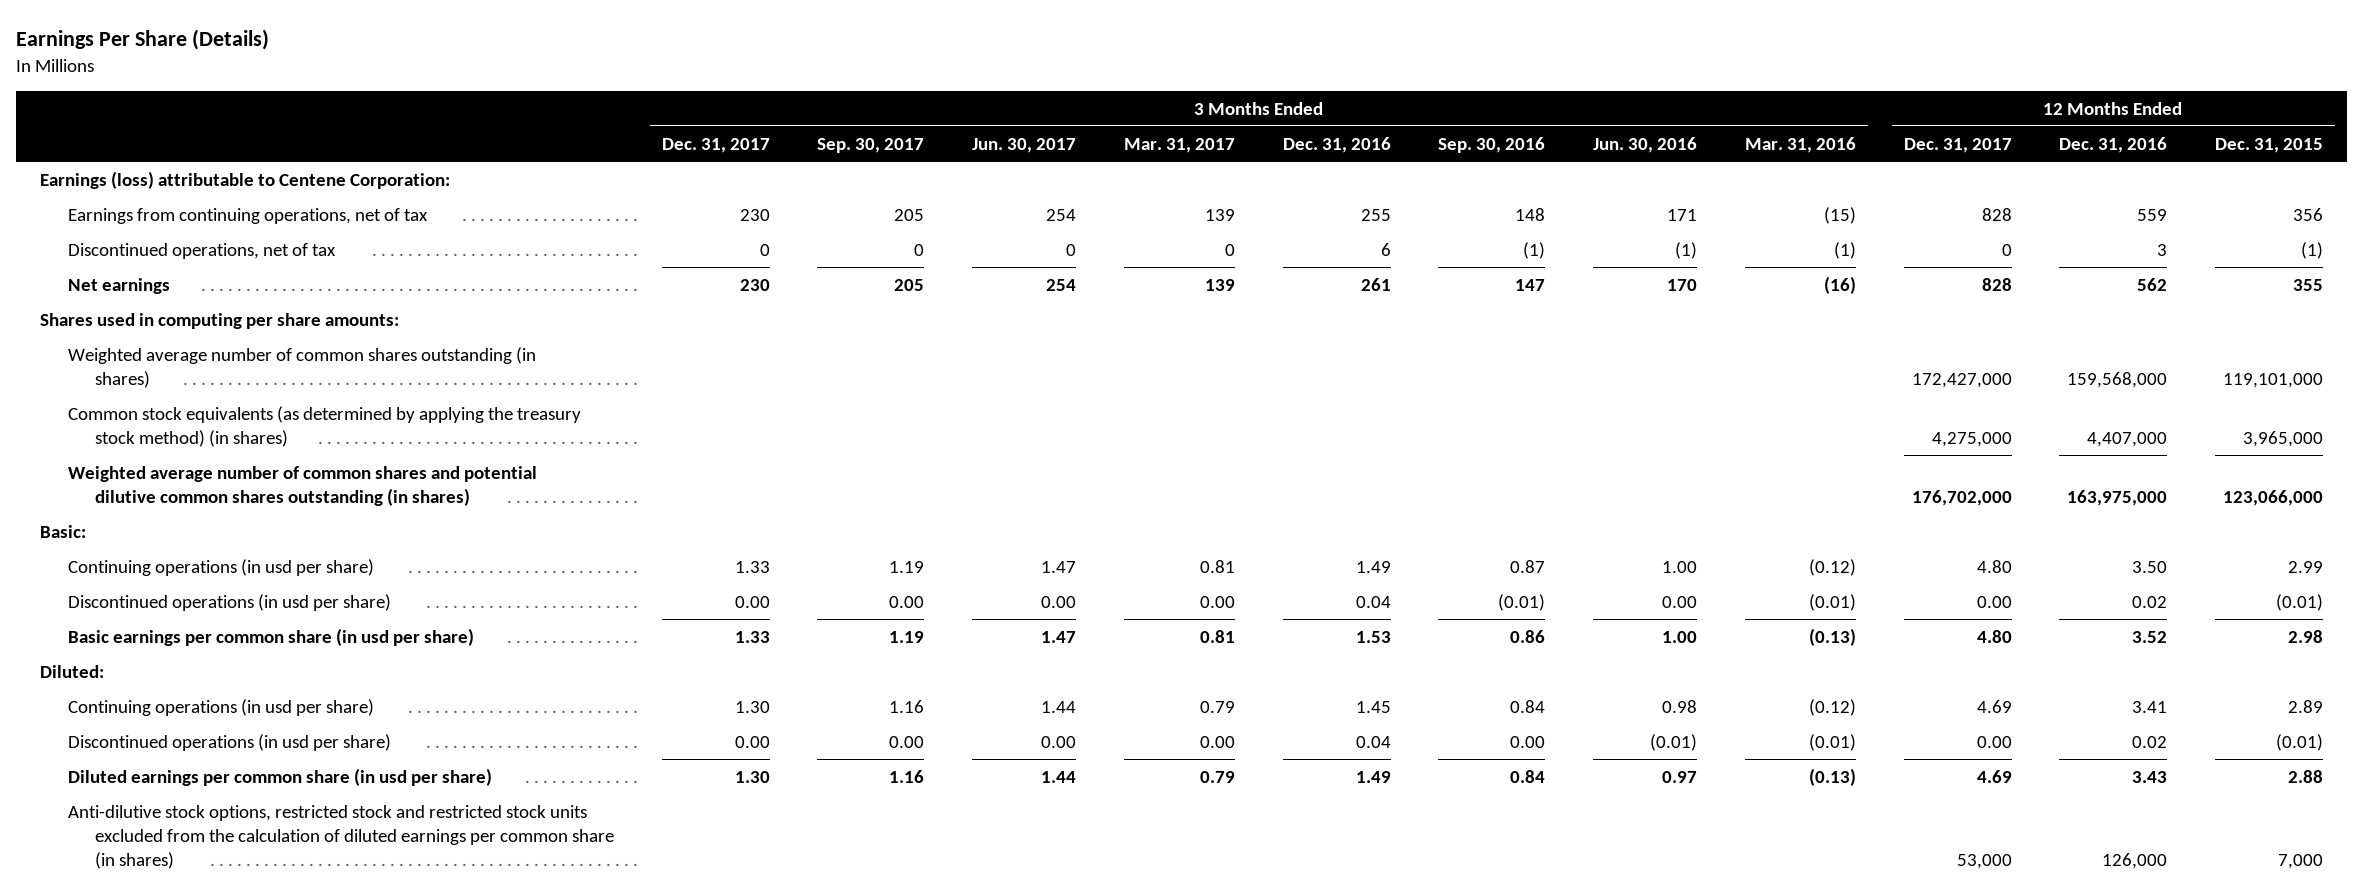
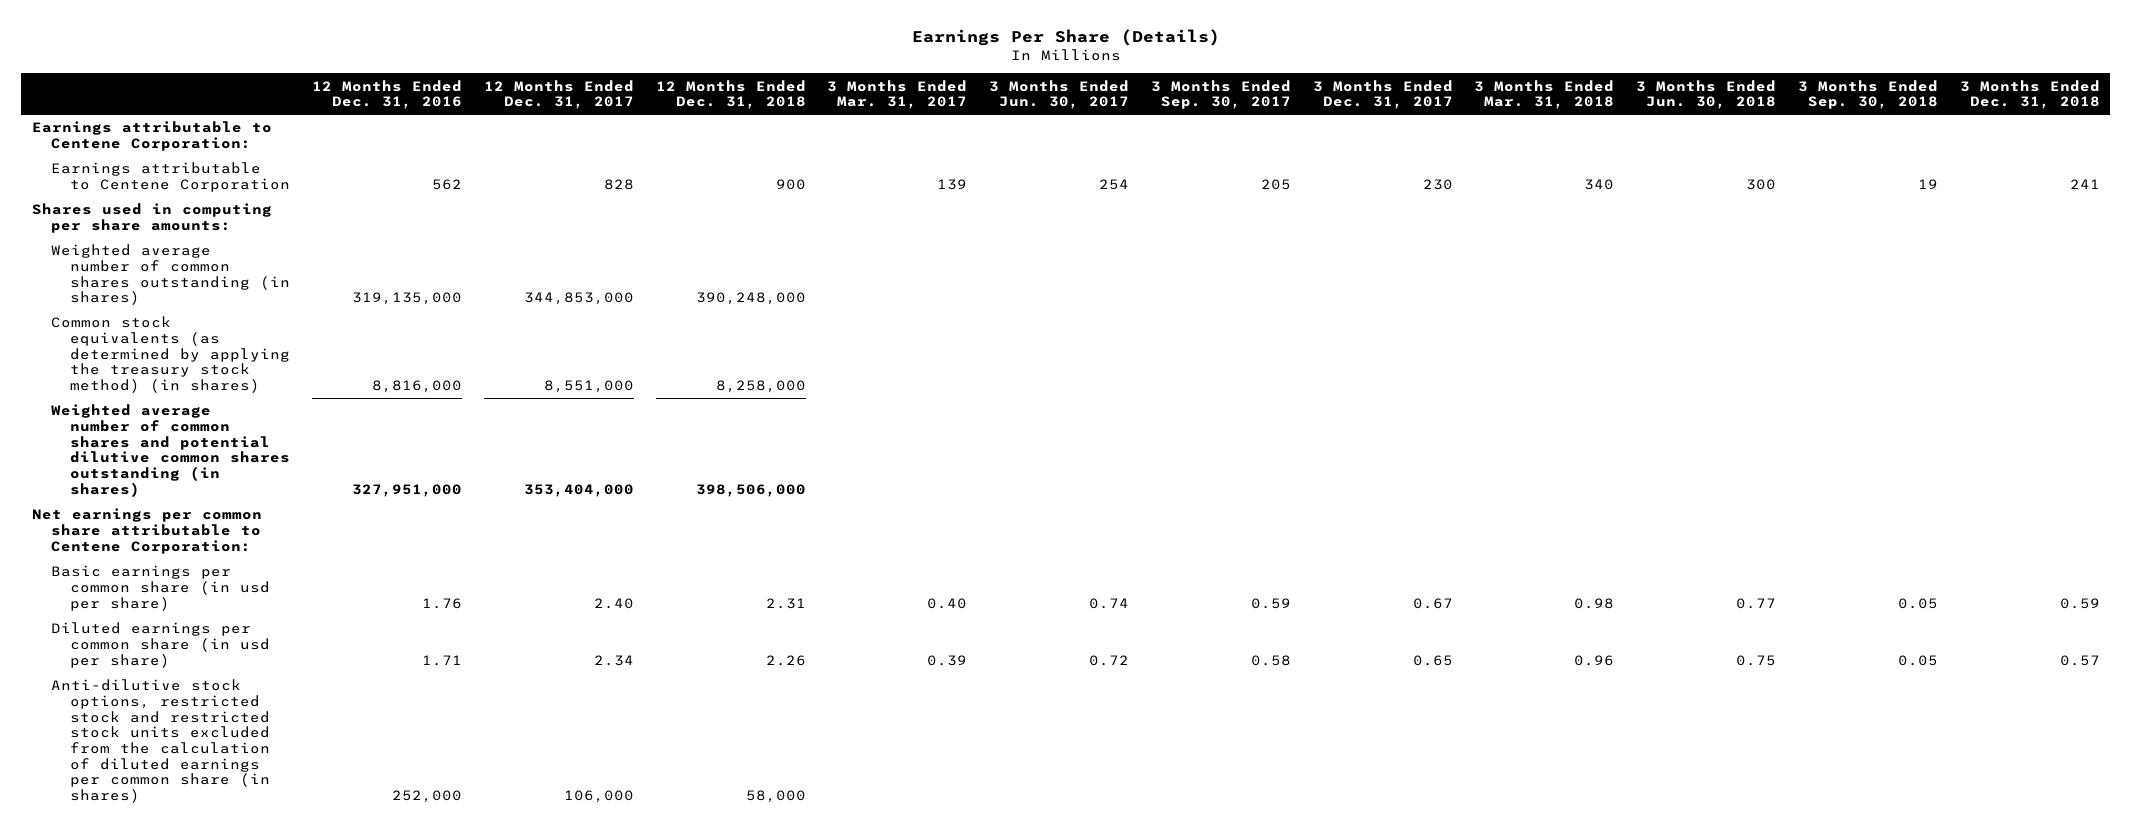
[1282,136,1391,153] Dec. 31, 2016 -> none
[1438,136,1546,153] Sep. 30, 2016 -> none
[1593,136,1698,153] Jun. 30, 2016 -> none
[1744,136,1856,153] Mar. 31, 2016 -> none
[2215,137,2324,153] Dec. 31, 2015 -> none
none -> [655,79,806,110] 12 Months Ended Dec. 31, 2018
none -> [1474,79,1615,110] 3 Months Ended Mar. 31, 2018
none -> [1636,79,1777,110] 3 Months Ended Jun. 30, 2018
none -> [1797,79,1938,110] 3 Months Ended Sep. 30, 2018
none -> [1959,79,2100,110] 3 Months Ended Dec. 31, 2018
[67,207,428,224] Earnings from continuing operations, net of tax -> none
[67,242,336,259] Discontinued operations, net of tax -> none
[40,170,451,189] Earnings (loss) attributable to Centene Corporation: -> [31,121,272,152] Earnings attributable to Centene Corporation:
[67,277,170,294] Net earnings -> [51,162,291,193] Earnings attributable to Centene Corporation
[40,524,87,538] Basic: -> none
[67,558,374,576] Continuing operations (in usd per share) -> none
[67,593,391,611] Discontinued operations (in usd per share) -> none
[40,664,105,678] Diluted: -> none
[67,698,374,716] Continuing operations (in usd per share) -> none
[67,733,391,751] Discontinued operations (in usd per share) -> none
[1911,372,2012,388] 172,427,000 -> [523,292,634,306] 344,853,000
[2067,371,2168,388] 159,568,000 -> [352,292,463,306] 319,135,000
[1931,431,2012,447] 4,275,000 -> [543,380,634,394] 8,551,000
[2087,431,2168,447] 4,407,000 -> [372,380,463,394] 8,816,000
[1911,489,2012,506] 176,702,000 -> [523,483,634,497] 353,404,000
[2067,489,2168,506] 163,975,000 -> [352,483,463,497] 327,951,000
none -> [31,508,262,554] Net earnings per common share attributable to Centene Corporation:
[734,630,770,643] 1.33 -> [1412,597,1453,609] 0.67
[889,630,925,643] 1.19 -> [1250,597,1291,609] 0.59
[1041,630,1077,643] 1.47 -> [1089,597,1130,609] 0.74
[1199,629,1235,643] 0.81 -> [927,597,968,609] 0.40
[1976,629,2012,643] 4.80 -> [593,597,634,609] 2.40
[2132,630,2168,643] 3.52 -> [422,597,463,609] 1.76
[734,770,770,783] 1.30 -> [1412,654,1453,666] 0.65
[889,769,925,783] 1.16 -> [1250,654,1291,666] 0.58
[1041,770,1077,783] 1.44 -> [1089,654,1130,666] 0.72
[1199,770,1235,783] 0.79 -> [927,654,968,666] 0.39
[1976,769,2012,783] 4.69 -> [593,654,634,666] 2.34
[2132,770,2168,783] 3.43 -> [422,654,463,666] 1.71
[1956,854,2012,870] 53,000 -> [563,790,634,804] 106,000
[2102,853,2168,870] 126,000 -> [392,790,463,804] 252,000

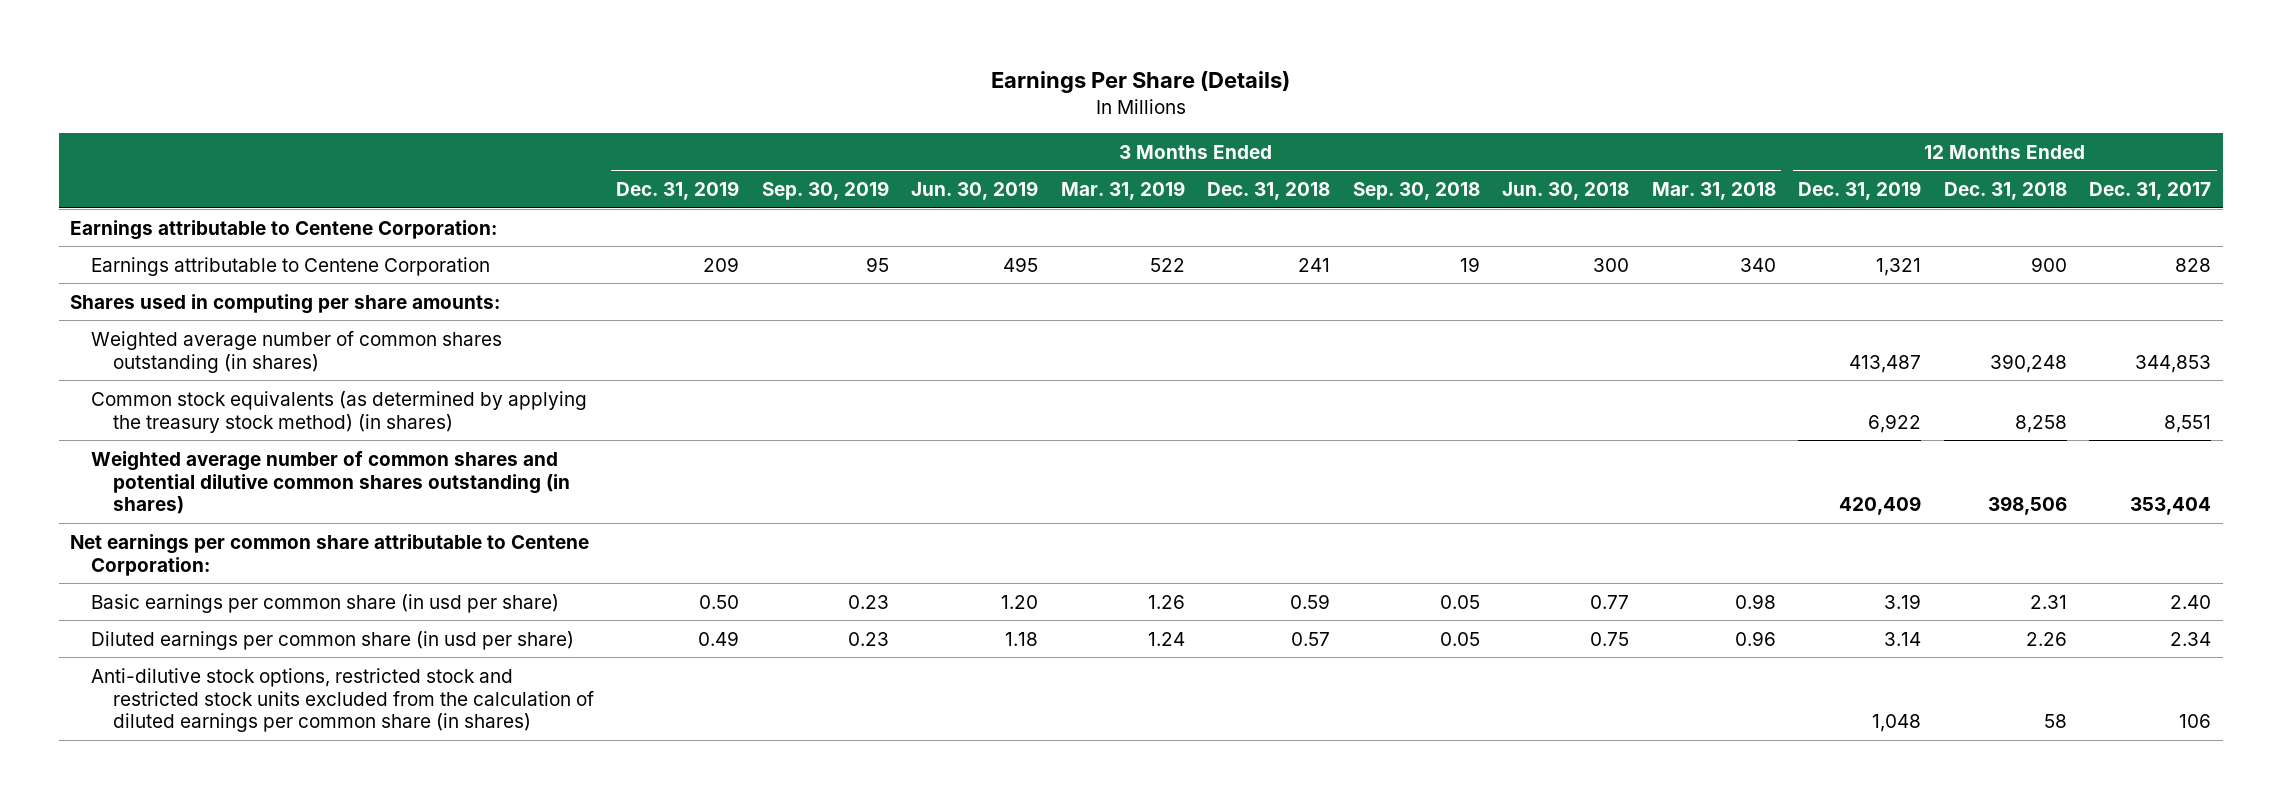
[312,79,463,110] 12 Months Ended Dec. 31, 2016 -> none
[827,79,968,110] 3 Months Ended Mar. 31, 2017 -> none
[989,79,1130,110] 3 Months Ended Jun. 30, 2017 -> none
[1150,79,1291,110] 3 Months Ended Sep. 30, 2017 -> none
[1312,79,1453,110] 3 Months Ended Dec. 31, 2017 -> none
none -> [616,180,740,200] Dec. 31, 2019
none -> [761,180,889,200] Sep. 30, 2019
none -> [911,180,1039,200] Jun. 30, 2019
none -> [1060,180,1185,200] Mar. 31, 2019
none -> [1798,180,1922,200] Dec. 31, 2019
[523,292,634,306] 344,853,000 -> [2135,354,2212,373] 344,853
[695,292,806,306] 390,248,000 -> [1989,353,2067,373] 390,248
[543,380,634,394] 8,551,000 -> [2164,414,2212,433] 8,551
[715,380,806,394] 8,258,000 -> [2014,414,2067,433] 8,258
[523,483,634,497] 353,404,000 -> [2130,497,2212,516] 353,404
[695,483,806,497] 398,506,000 -> [1987,496,2067,516] 398,506
[563,790,634,804] 106,000 -> [2179,714,2212,729] 106
[745,790,806,804] 58,000 -> [2043,714,2067,729] 58

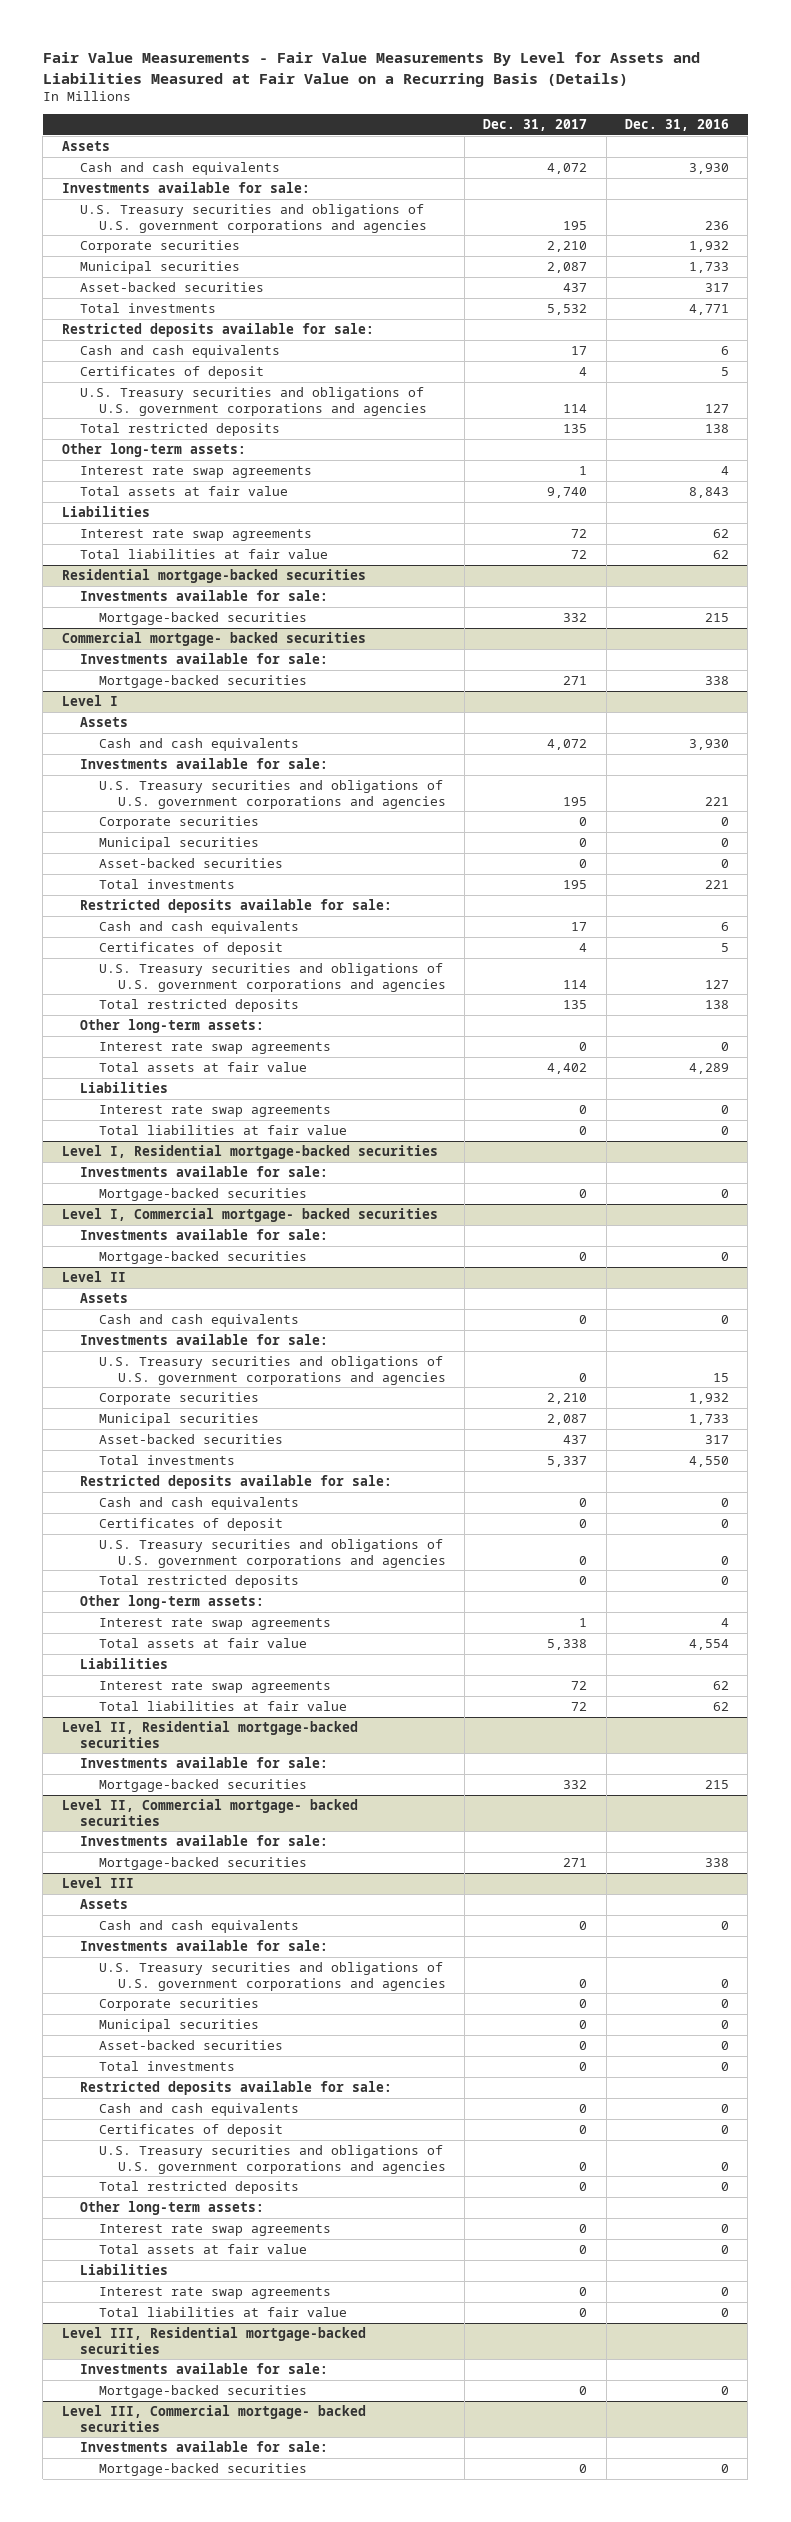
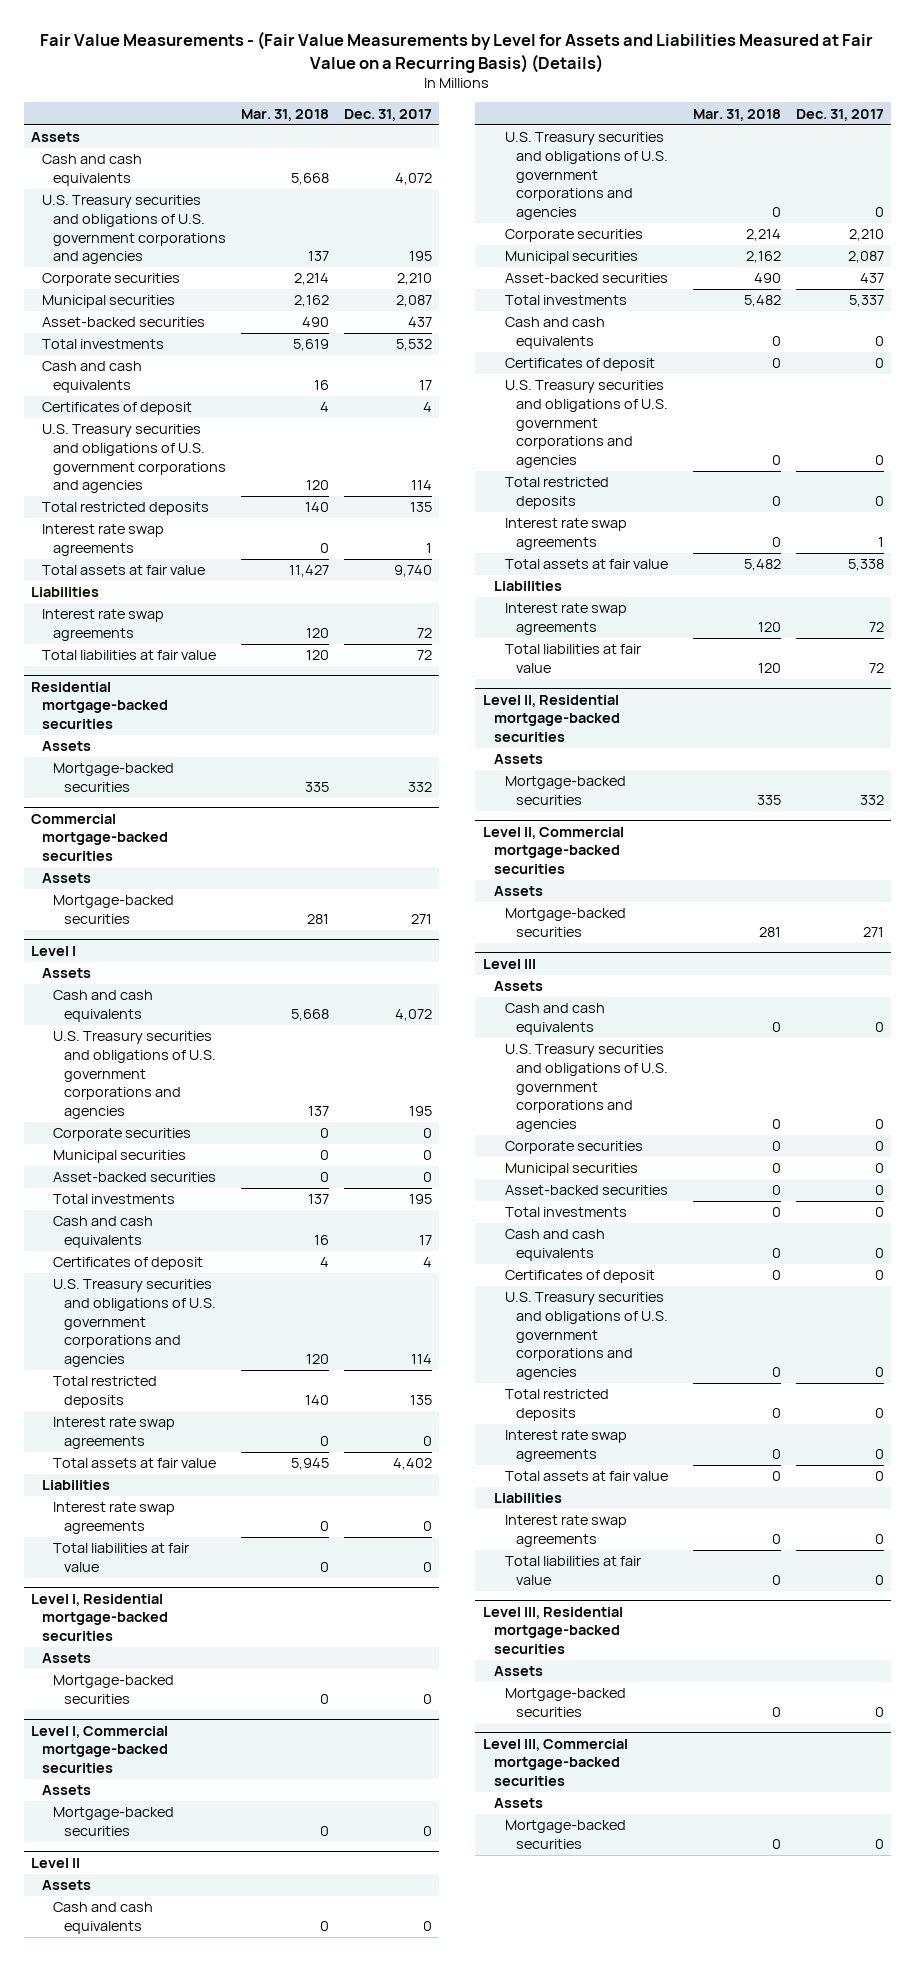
[42,52,700,87] Fair Value Measurements - Fair Value Measurements By Level for Assets and Liabilities Measured at Fair Value on a Recurring Basis (Details) -> [40,31,874,73] Fair Value Measurements - (Fair Value Measurements by Level for Assets and Liabilities Measured at Fair Value on a Recurring Basis) (Details)
[624,119,729,132] Dec. 31, 2016 -> none
none -> [241,108,330,121] Mar. 31, 2018
[61,182,310,194] Investments available for sale: -> none
[61,323,374,338] Restricted deposits available for sale: -> none
[61,443,246,458] Other long-term assets: -> none
[80,590,329,602] Investments available for sale: -> none
none -> [42,741,92,752] Assets
[80,653,329,665] Investments available for sale: -> none
[61,632,366,647] Commercial mortgage- backed securities -> [31,813,169,861] Commercial mortgage-backed securities
none -> [42,873,92,884] Assets
[80,758,329,770] Investments available for sale: -> none
[80,899,393,914] Restricted deposits available for sale: -> none
[80,1019,265,1034] Other long-term assets: -> none
[80,1166,329,1178] Investments available for sale: -> none
none -> [42,1653,92,1664] Assets
[80,1229,329,1241] Investments available for sale: -> none
[61,1208,438,1223] Level I, Commercial mortgage- backed securities -> [31,1725,169,1773] Level I, Commercial mortgage-backed securities
none -> [42,1785,92,1796] Assets
[80,1334,329,1346] Investments available for sale: -> none
[80,1475,393,1490] Restricted deposits available for sale: -> none
[80,1595,265,1610] Other long-term assets: -> none
[80,1757,329,1769] Investments available for sale: -> none
none -> [493,754,543,765] Assets
[80,1835,329,1847] Investments available for sale: -> none
[61,1799,358,1826] Level II, Commercial mortgage- backed securities -> [482,826,624,874] Level II, Commercial mortgage-backed securities
none -> [493,886,543,897] Assets
[80,1940,329,1952] Investments available for sale: -> none
[80,2081,393,2096] Restricted deposits available for sale: -> none
[80,2201,265,2216] Other long-term assets: -> none
[80,2363,329,2375] Investments available for sale: -> none
none -> [493,1666,543,1677] Assets
[80,2441,329,2453] Investments available for sale: -> none
[61,2405,366,2432] Level III, Commercial mortgage- backed securities -> [482,1738,628,1786] Level III, Commercial mortgage-backed securities
none -> [493,1798,543,1809] Assets

